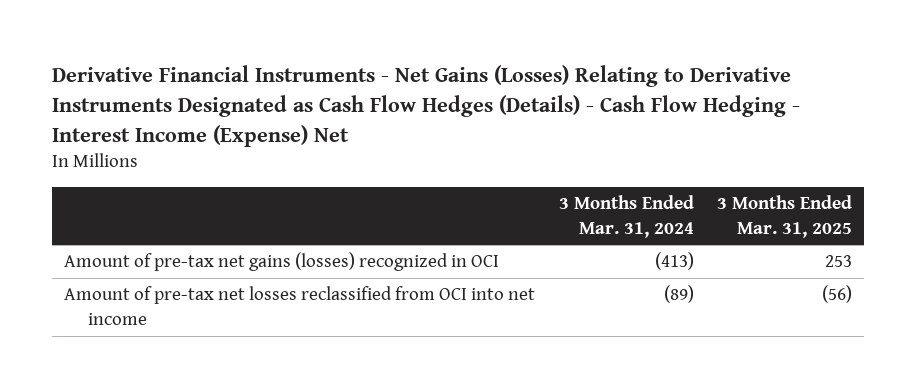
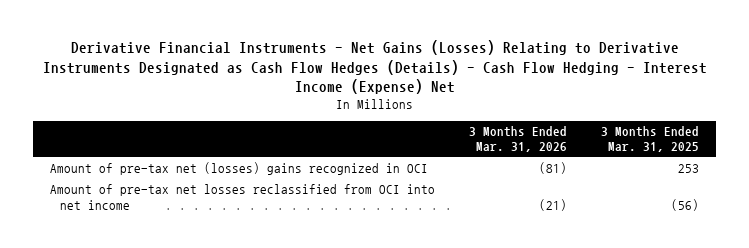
[558,195,694,238] 3 Months Ended Mar. 31, 2024 -> none
none -> [469,126,568,153] 3 Months Ended Mar. 31, 2026
[64,252,500,272] Amount of pre-tax net gains (losses) recognized in OCI -> [49,162,428,176] Amount of pre-tax net (losses) gains recognized in OCI

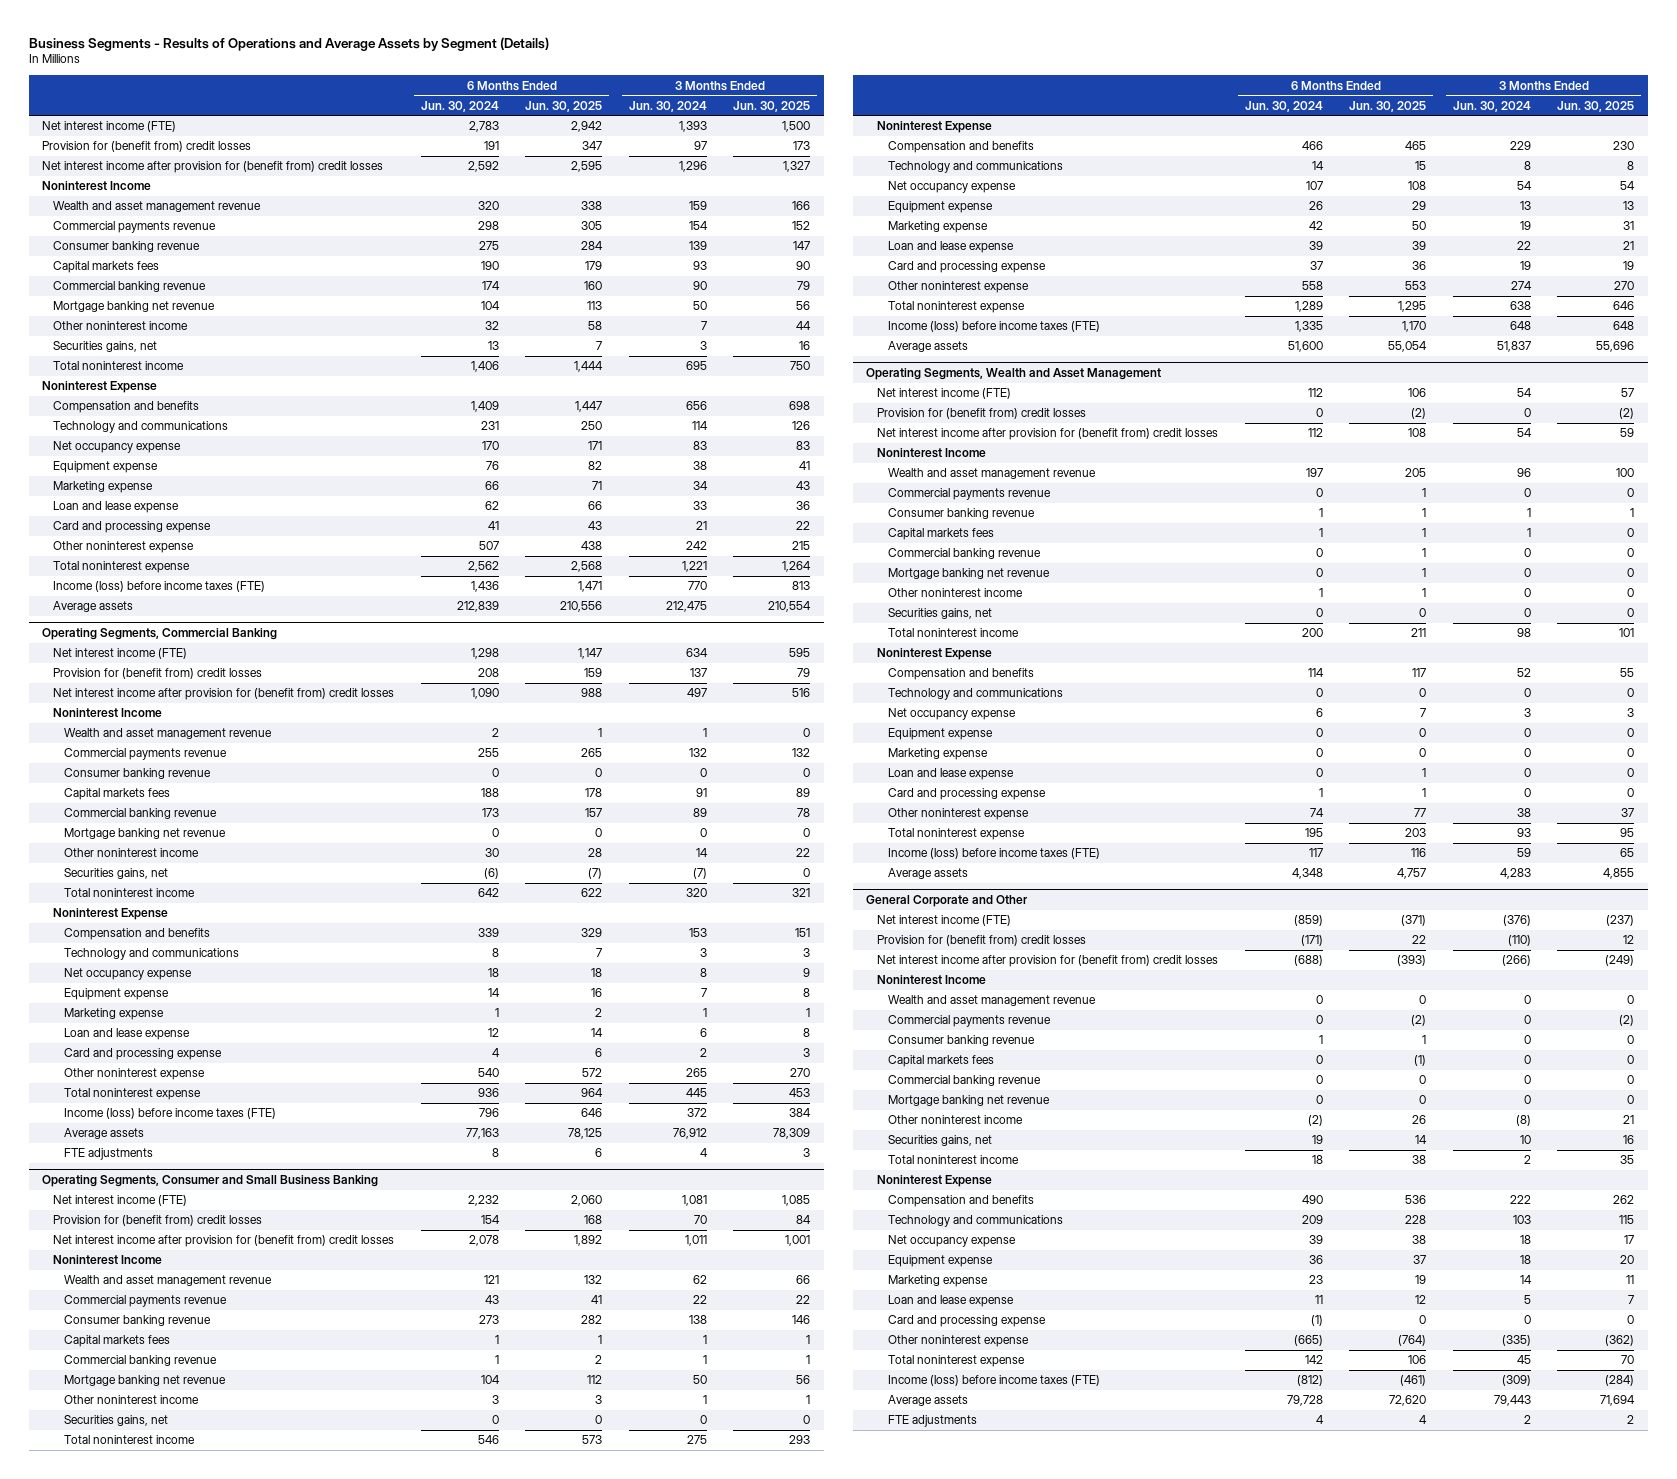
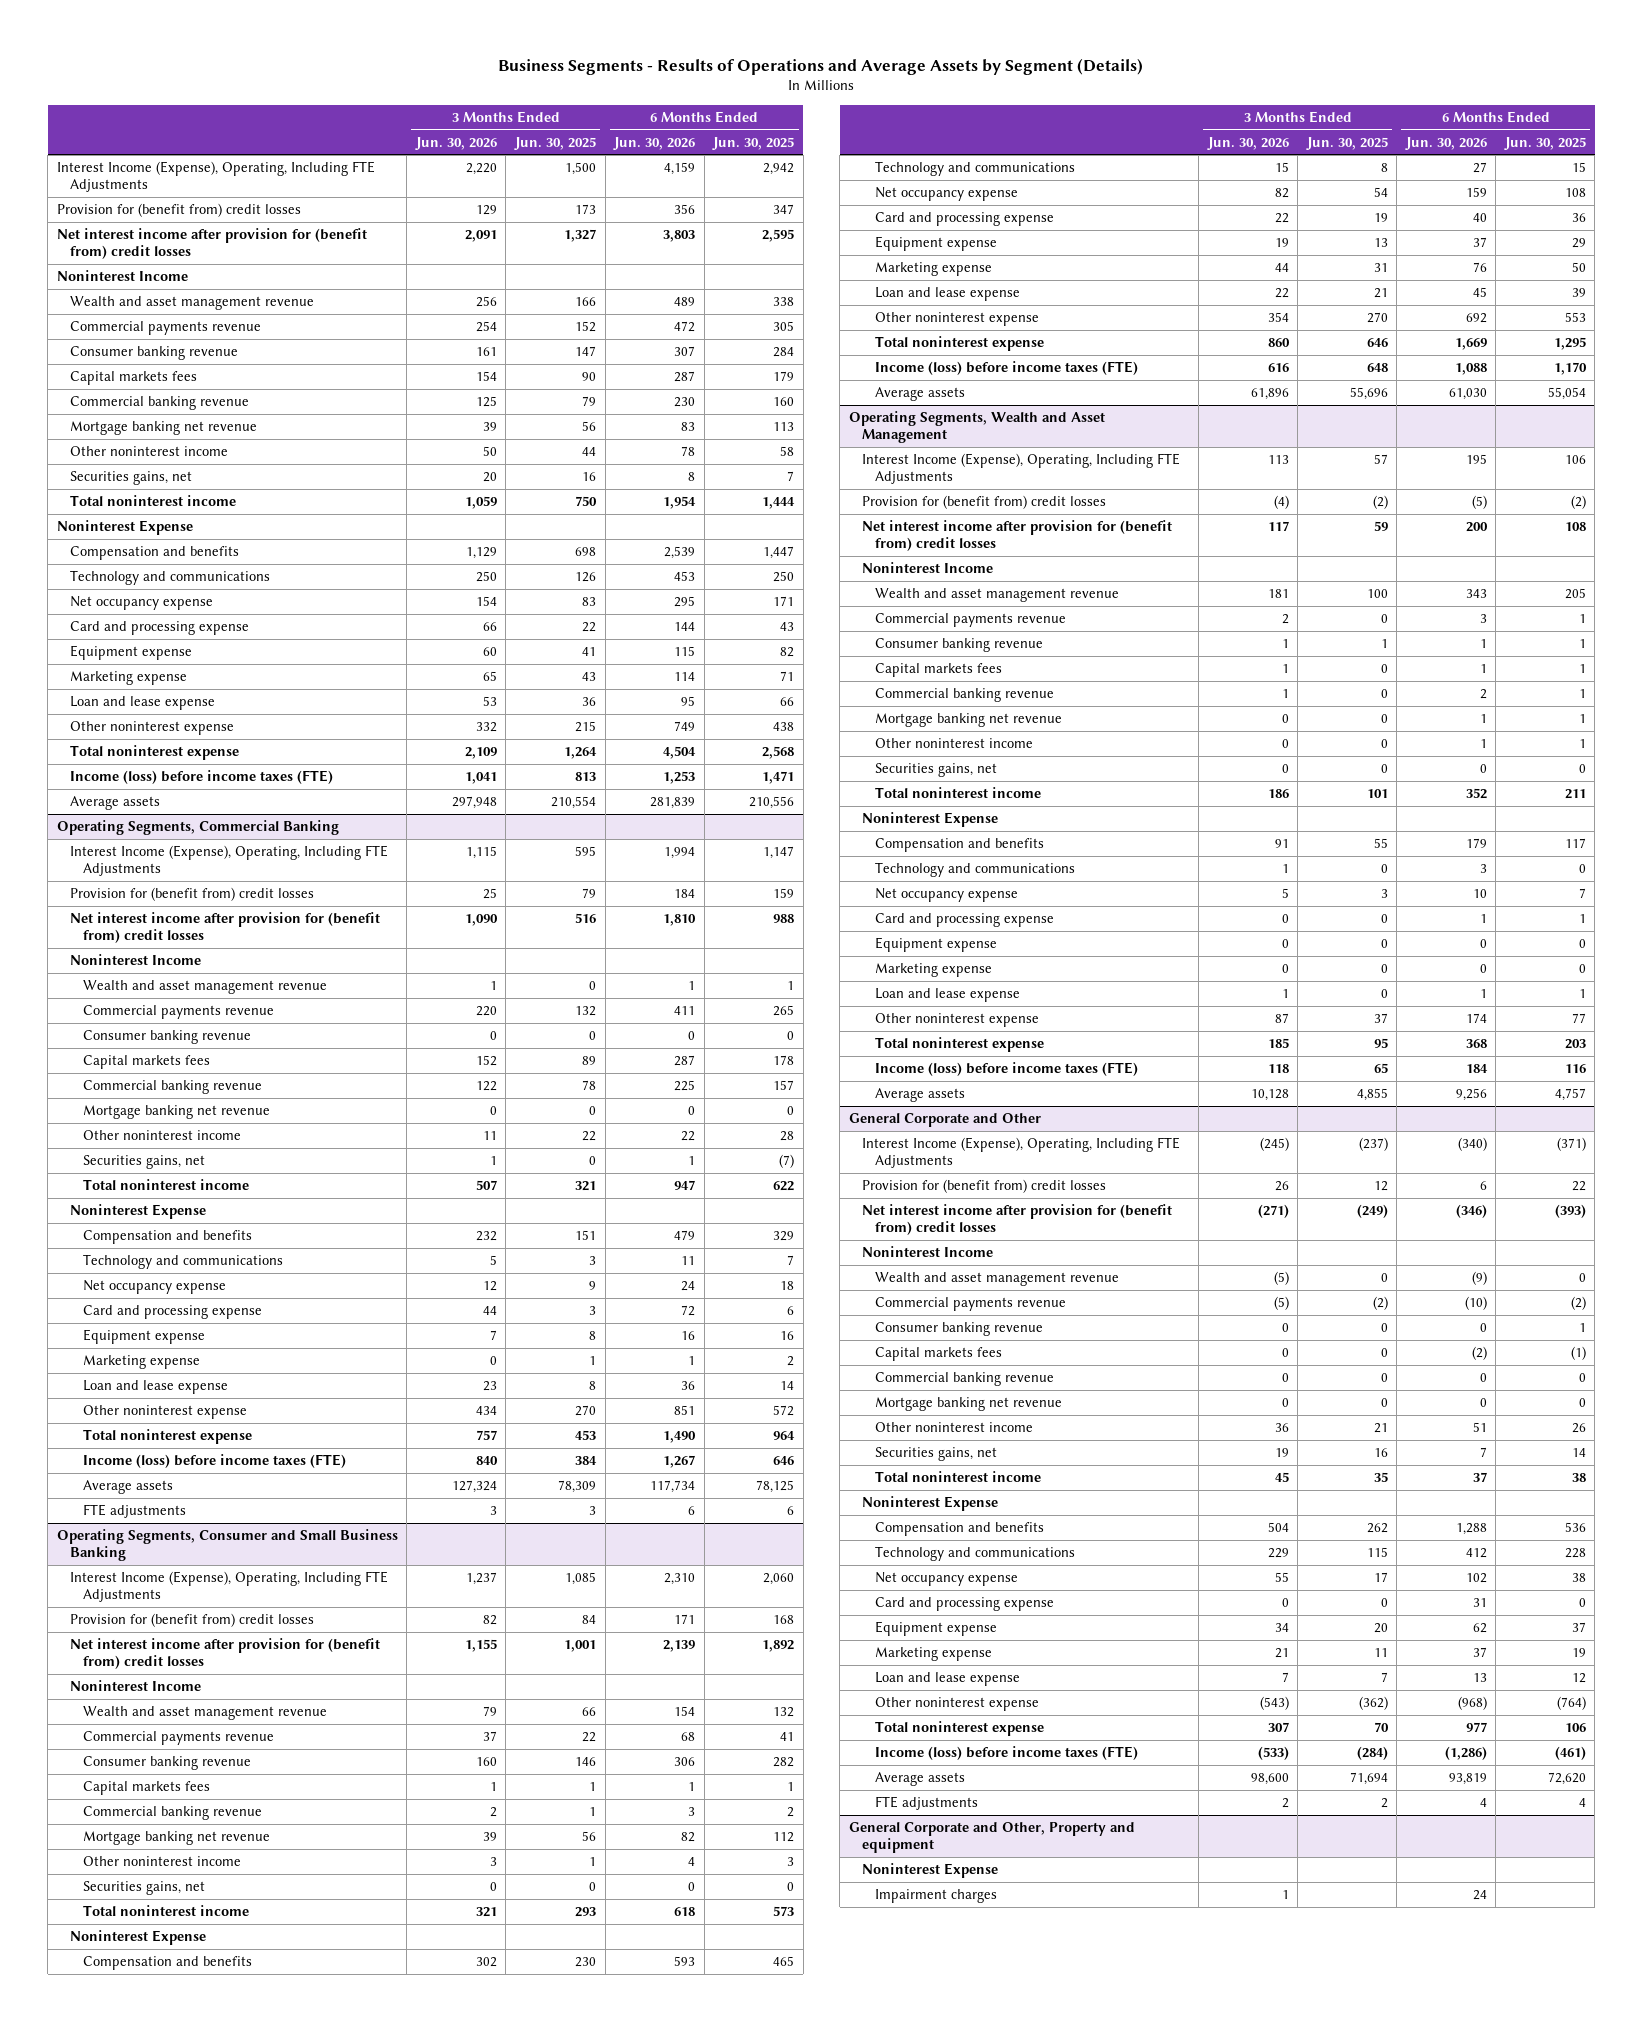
[420,100,499,112] Jun. 30, 2024 -> none
[628,100,707,112] Jun. 30, 2024 -> none
none -> [414,136,497,150] Jun. 30, 2026
none -> [613,136,696,150] Jun. 30, 2026
[42,121,177,133] Net interest income (FTE) -> [56,161,375,193] Interest Income (Expense), Operating, Including FTE Adjustments
[53,521,212,534] Card and processing expense -> [69,621,249,636] Card and processing expense
[53,648,188,660] Net interest income (FTE) -> [69,845,388,877] Interest Income (Expense), Operating, Including FTE Adjustments
[64,1048,223,1061] Card and processing expense -> [82,1305,262,1320] Card and processing expense
[53,1195,188,1207] Net interest income (FTE) -> [69,1571,388,1603] Interest Income (Expense), Operating, Including FTE Adjustments
[888,261,1047,274] Card and processing expense -> [874,212,1054,227] Card and processing expense
[877,388,1012,400] Net interest income (FTE) -> [861,453,1180,485] Interest Income (Expense), Operating, Including FTE Adjustments
[888,788,1047,801] Card and processing expense -> [874,913,1054,928] Card and processing expense
[877,915,1012,927] Net interest income (FTE) -> [861,1137,1180,1169] Interest Income (Expense), Operating, Including FTE Adjustments
[888,1315,1047,1328] Card and processing expense -> [874,1597,1054,1612] Card and processing expense
none -> [848,1822,1135,1854] General Corporate and Other, Property and equipment
none -> [861,1863,998,1879] Noninterest Expense
none -> [874,1889,997,1904] Impairment charges

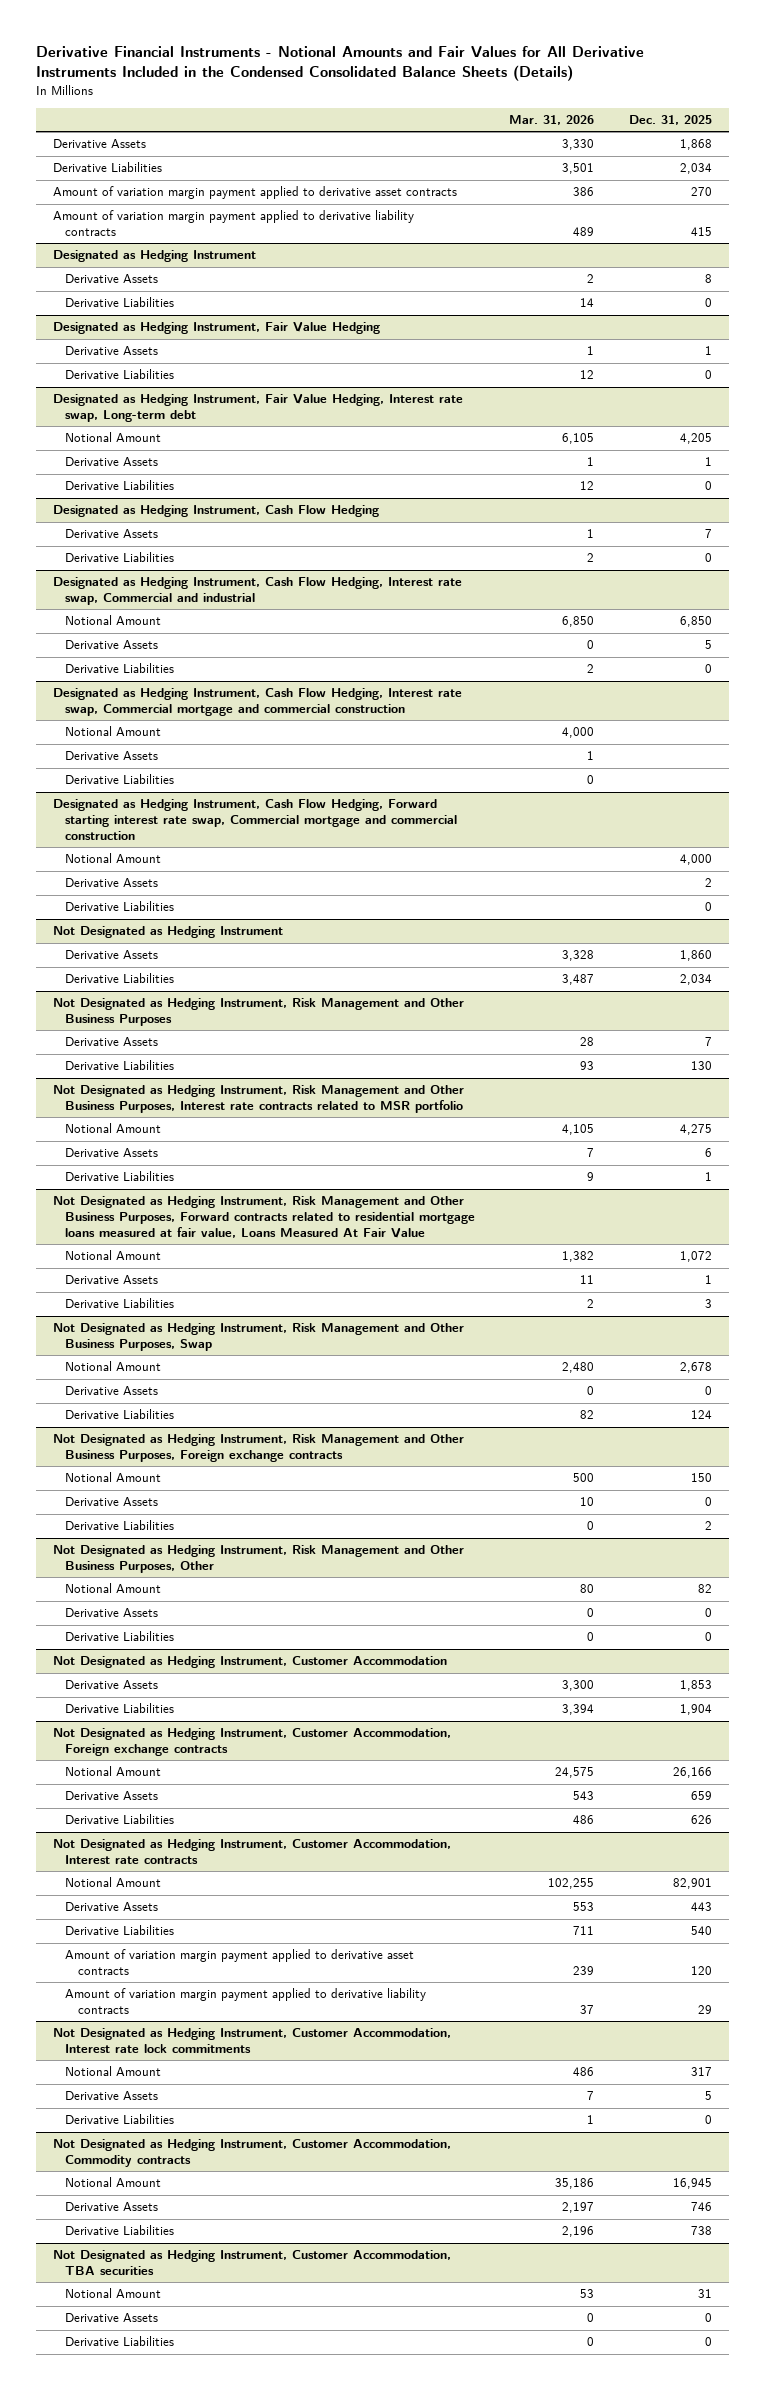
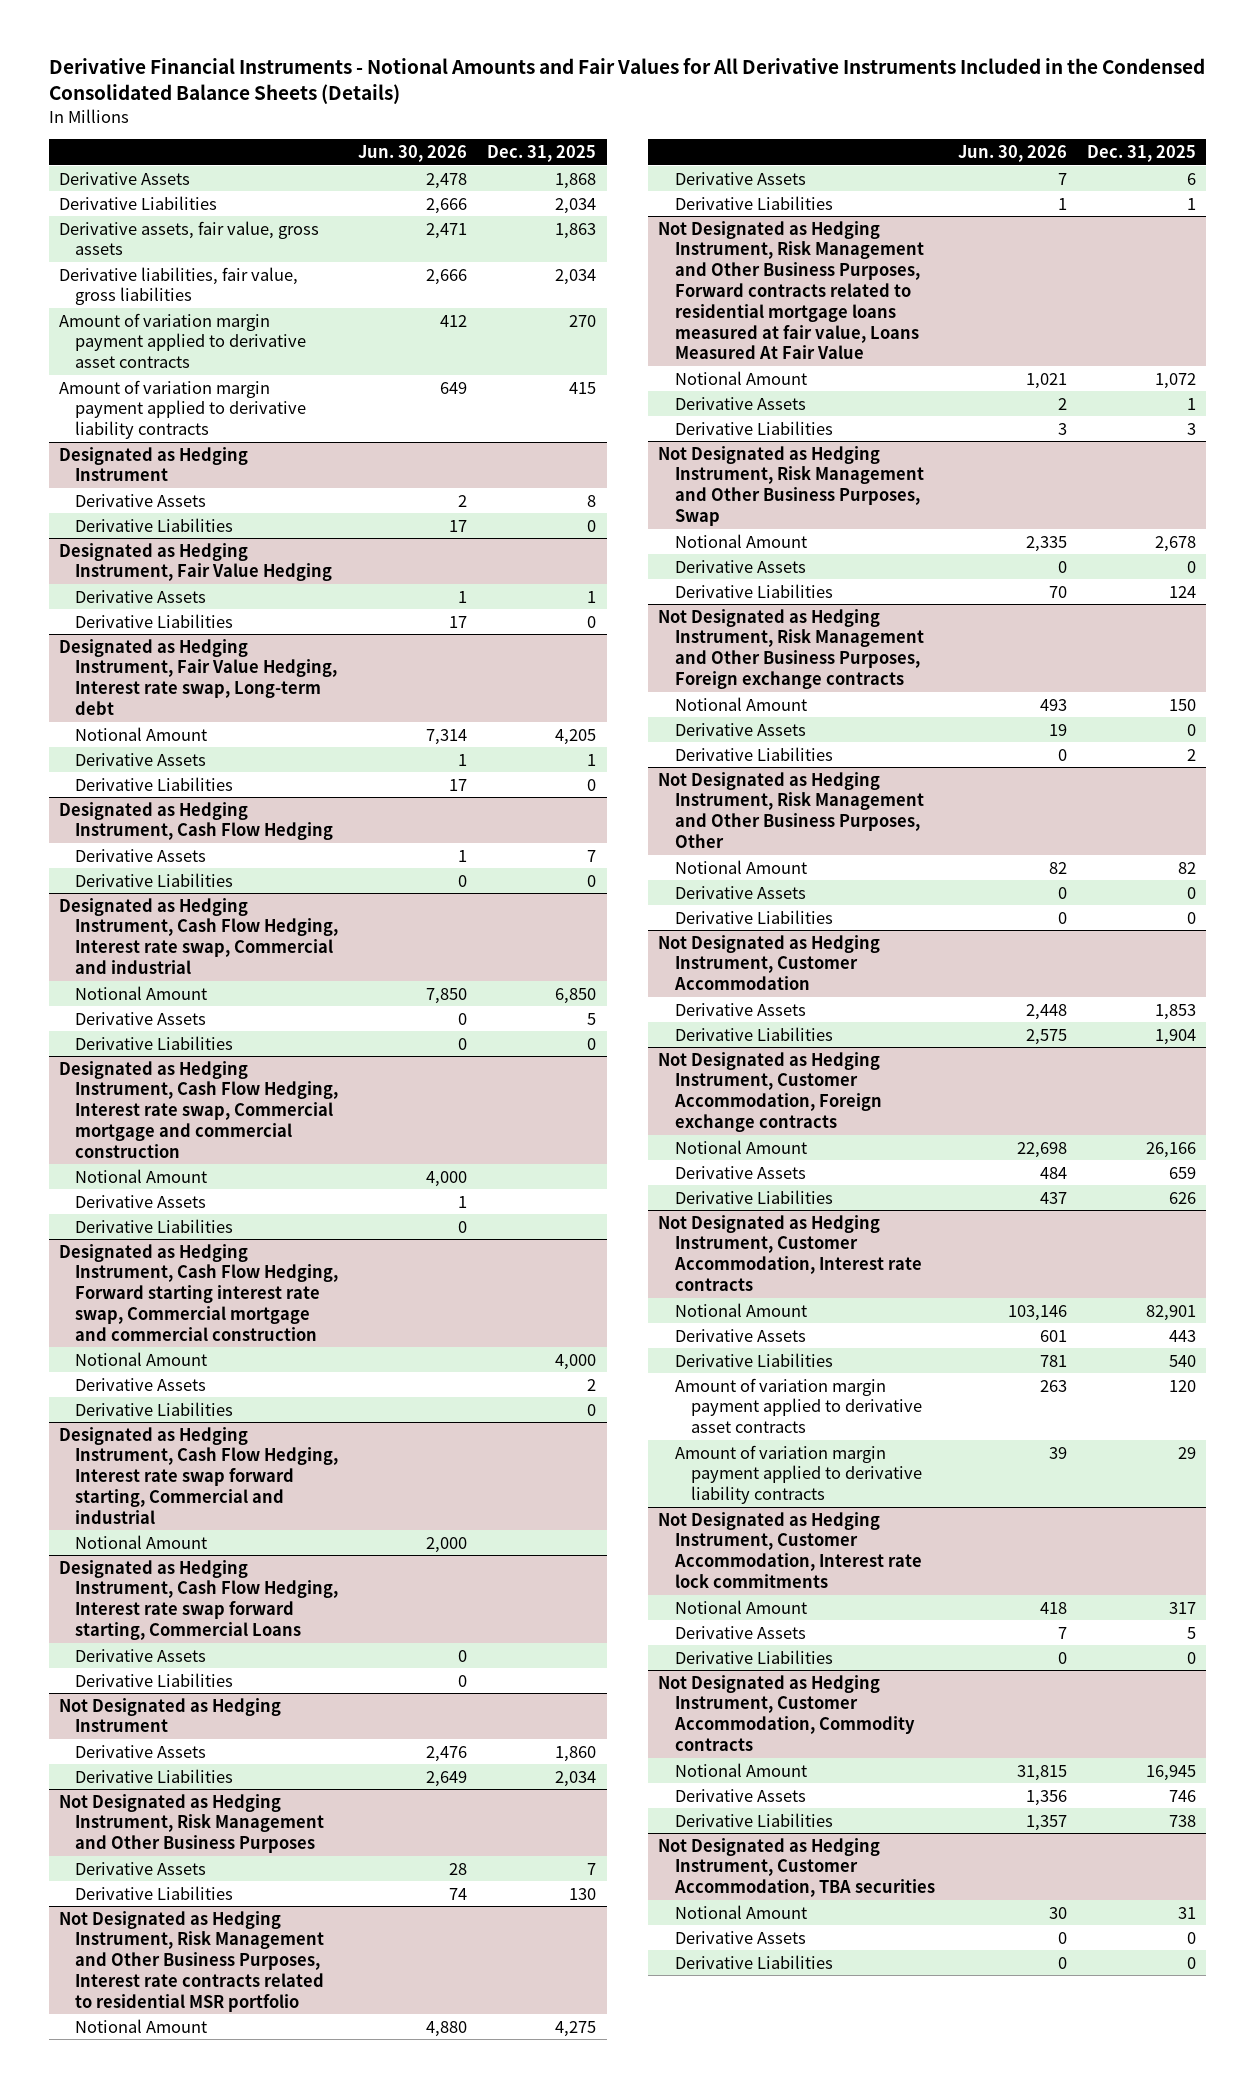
[509,115,595,126] Mar. 31, 2026 -> none
none -> [358,145,468,163] Jun. 30, 2026
none -> [58,220,319,256] Derivative assets, fair value, gross assets
none -> [58,266,298,306] Derivative liabilities, fair value, gross liabilities
none -> [58,1426,338,1524] Designated as Hedging Instrument, Cash Flow Hedging, Interest rate swap forward starting, Commercial and industrial
none -> [74,1534,207,1549] Notional Amount
none -> [58,1559,338,1641] Designated as Hedging Instrument, Cash Flow Hedging, Interest rate swap forward starting, Commercial Loans
none -> [74,1648,206,1662] Derivative Assets
none -> [74,1672,233,1687] Derivative Liabilities
[53,1085,465,1114] Not Designated as Hedging Instrument, Risk Management and Other Business Purposes, Interest rate contracts related to MSR portfolio -> [58,1910,324,2012] Not Designated as Hedging Instrument, Risk Management and Other Business Purposes, Interest rate contracts related to residential MSR portfolio

